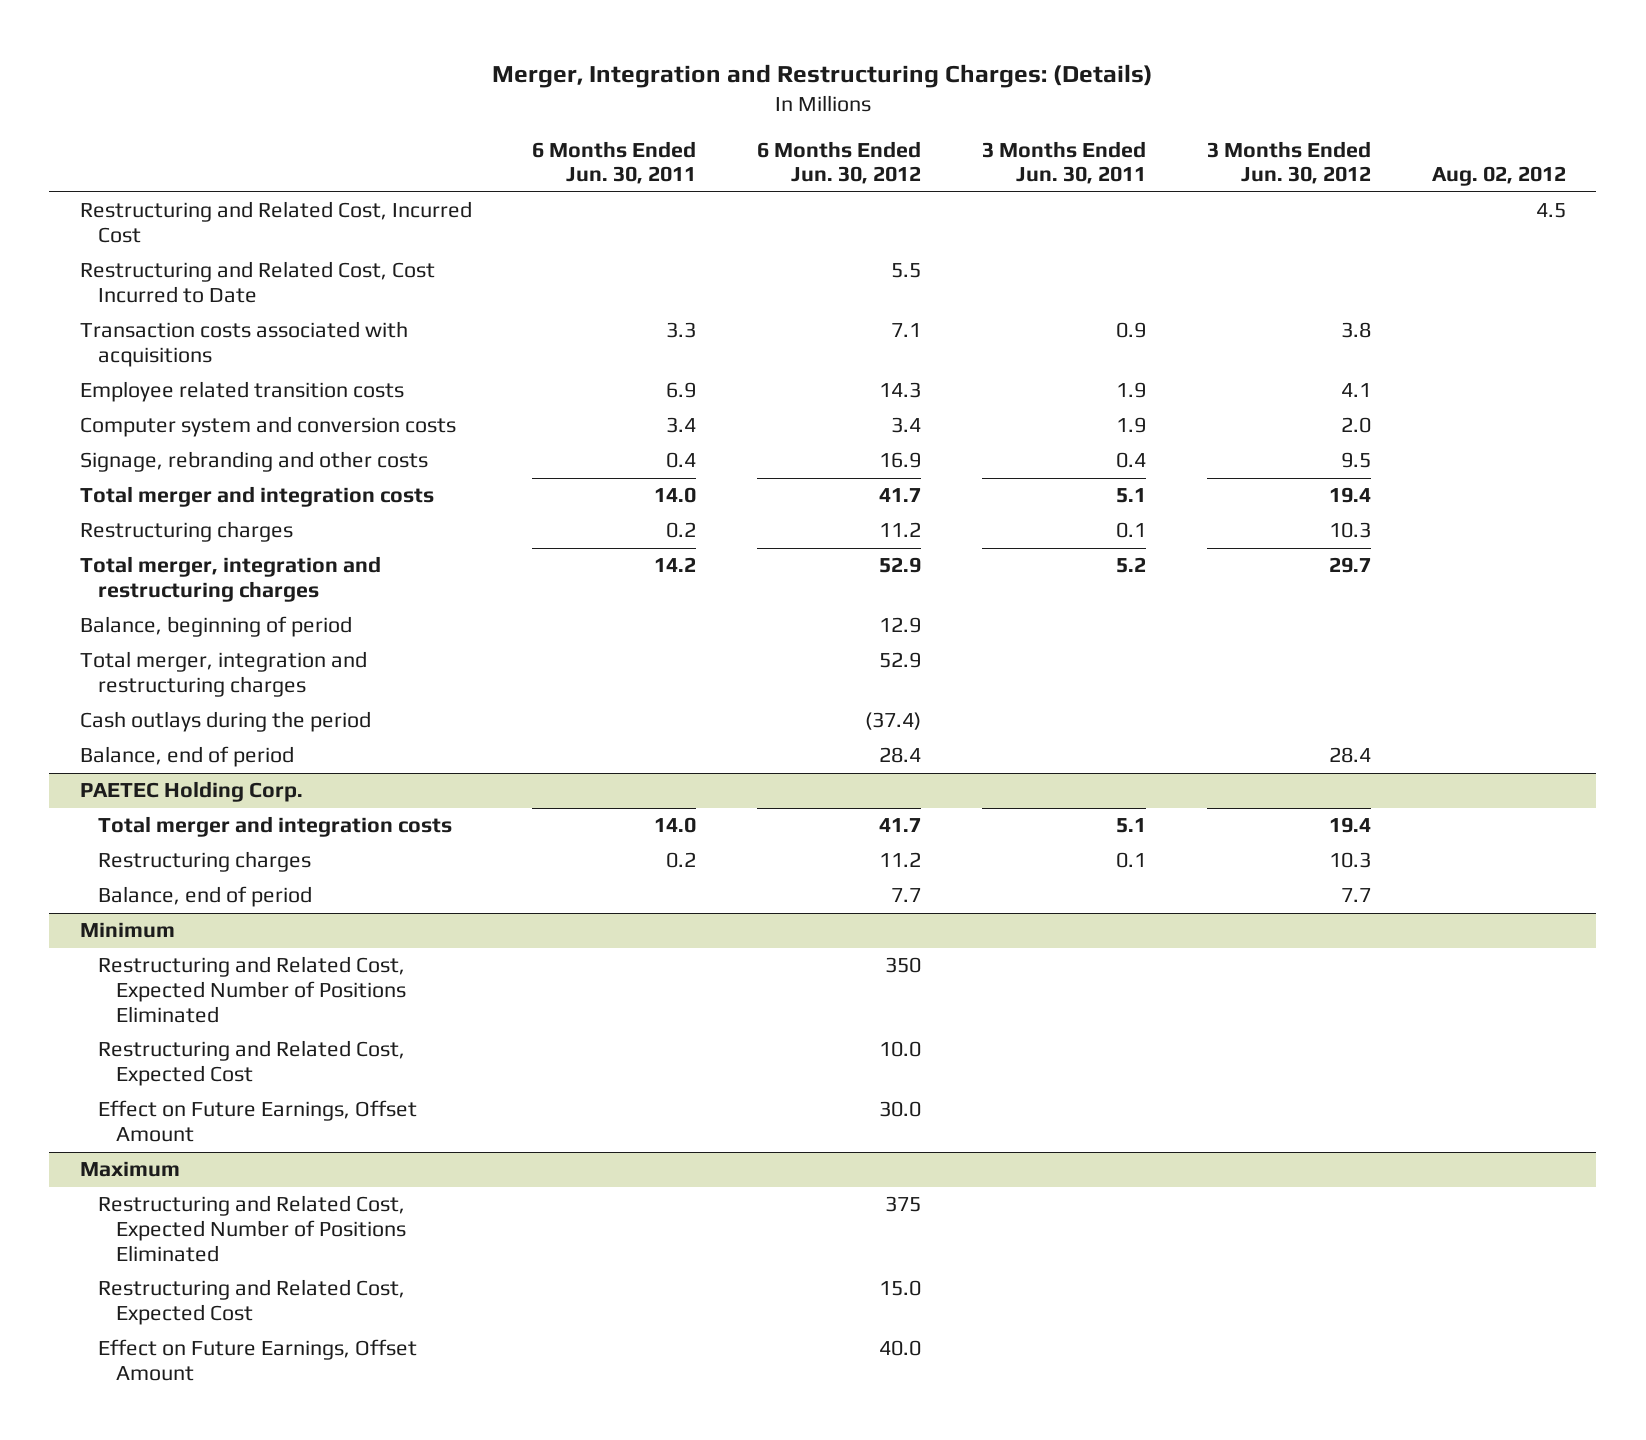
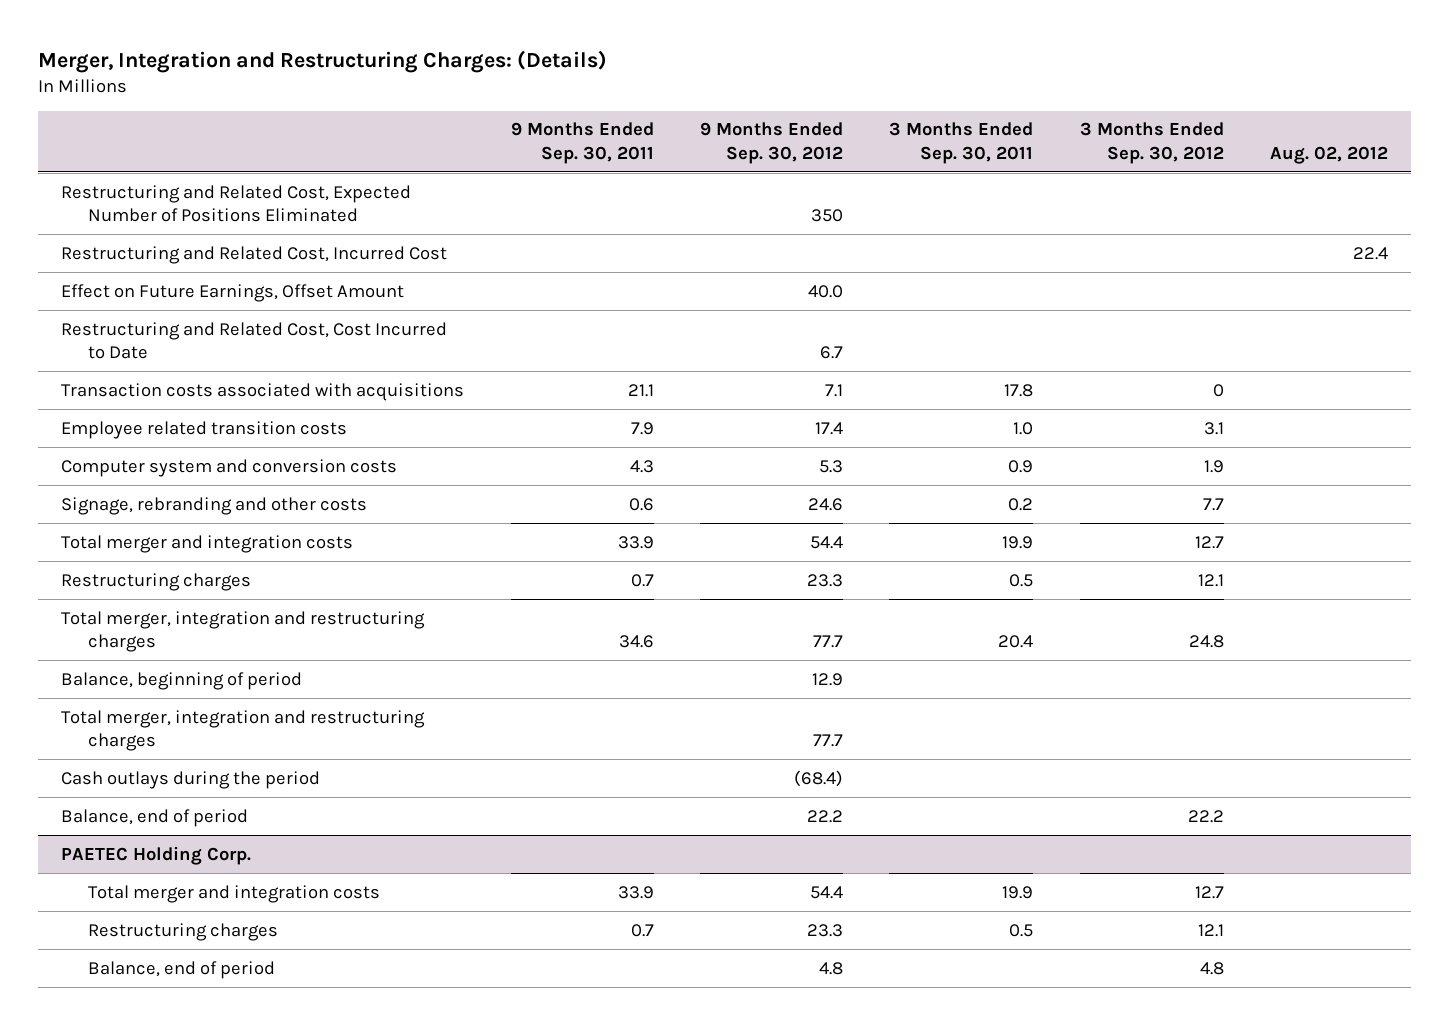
[532,140,697,185] 6 Months Ended Jun. 30, 2011 -> none
[757,140,922,185] 6 Months Ended Jun. 30, 2012 -> none
[982,140,1147,185] 3 Months Ended Jun. 30, 2011 -> none
[1207,140,1372,185] 3 Months Ended Jun. 30, 2012 -> none
none -> [510,122,654,164] 9 Months Ended Sep. 30, 2011
none -> [699,122,843,164] 9 Months Ended Sep. 30, 2012
none -> [889,122,1034,164] 3 Months Ended Sep. 30, 2011
none -> [1079,122,1224,164] 3 Months Ended Sep. 30, 2012
none -> [61,184,412,223] Restructuring and Related Cost, Expected Number of Positions Eliminated
[1535,203,1566,219] 4.5 -> [1352,246,1388,260] 22.4
none -> [61,283,405,302] Effect on Future Earnings, Offset Amount
[79,922,175,939] Minimum -> none
[97,956,407,1023] Restructuring and Related Cost, Expected Number of Positions Eliminated -> none
[97,1040,405,1087] Restructuring and Related Cost, Expected Cost -> none
[97,1100,417,1143] Effect on Future Earnings, Offset Amount -> none
[79,1161,180,1178] Maximum -> none
[97,1195,407,1262] Restructuring and Related Cost, Expected Number of Positions Eliminated -> none
[97,1279,405,1326] Restructuring and Related Cost, Expected Cost -> none
[97,1339,417,1382] Effect on Future Earnings, Offset Amount -> none

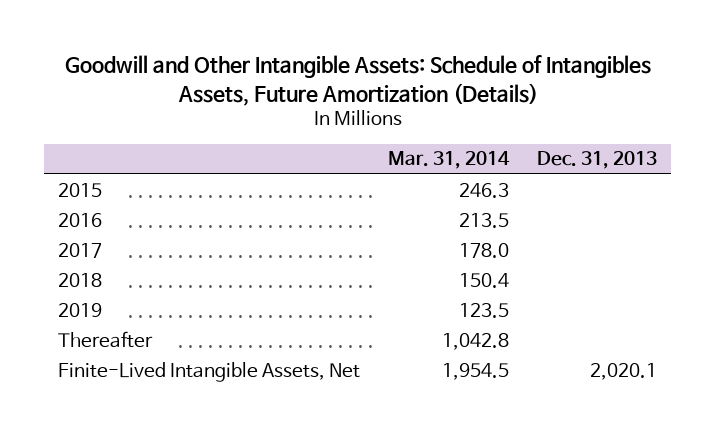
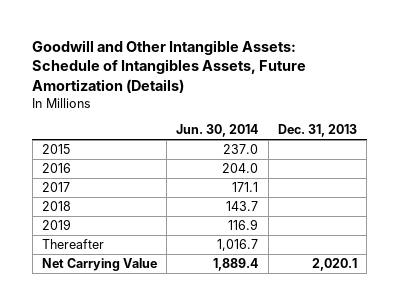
[388,151,511,170] Mar. 31, 2014 -> none
none -> [176,124,259,138] Jun. 30, 2014
[57,361,360,382] Finite-Lived Intangible Assets, Net -> [41,257,157,271] Net Carrying Value

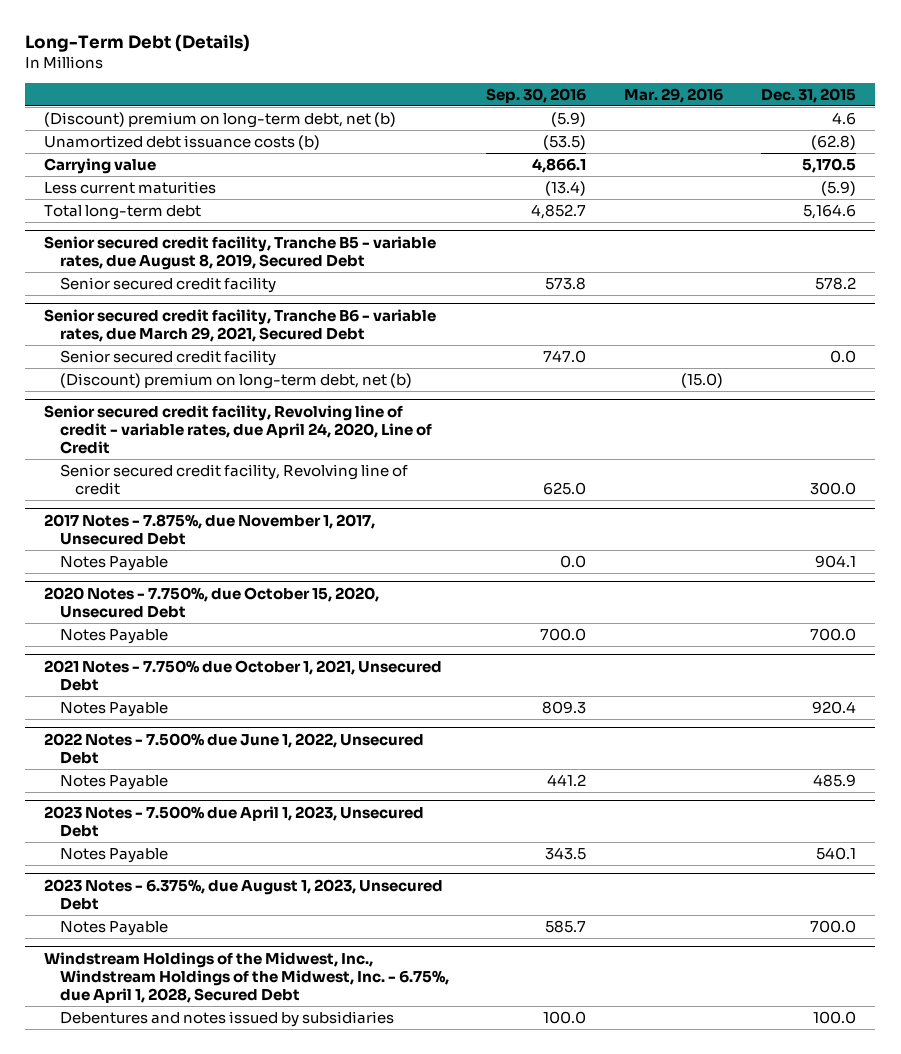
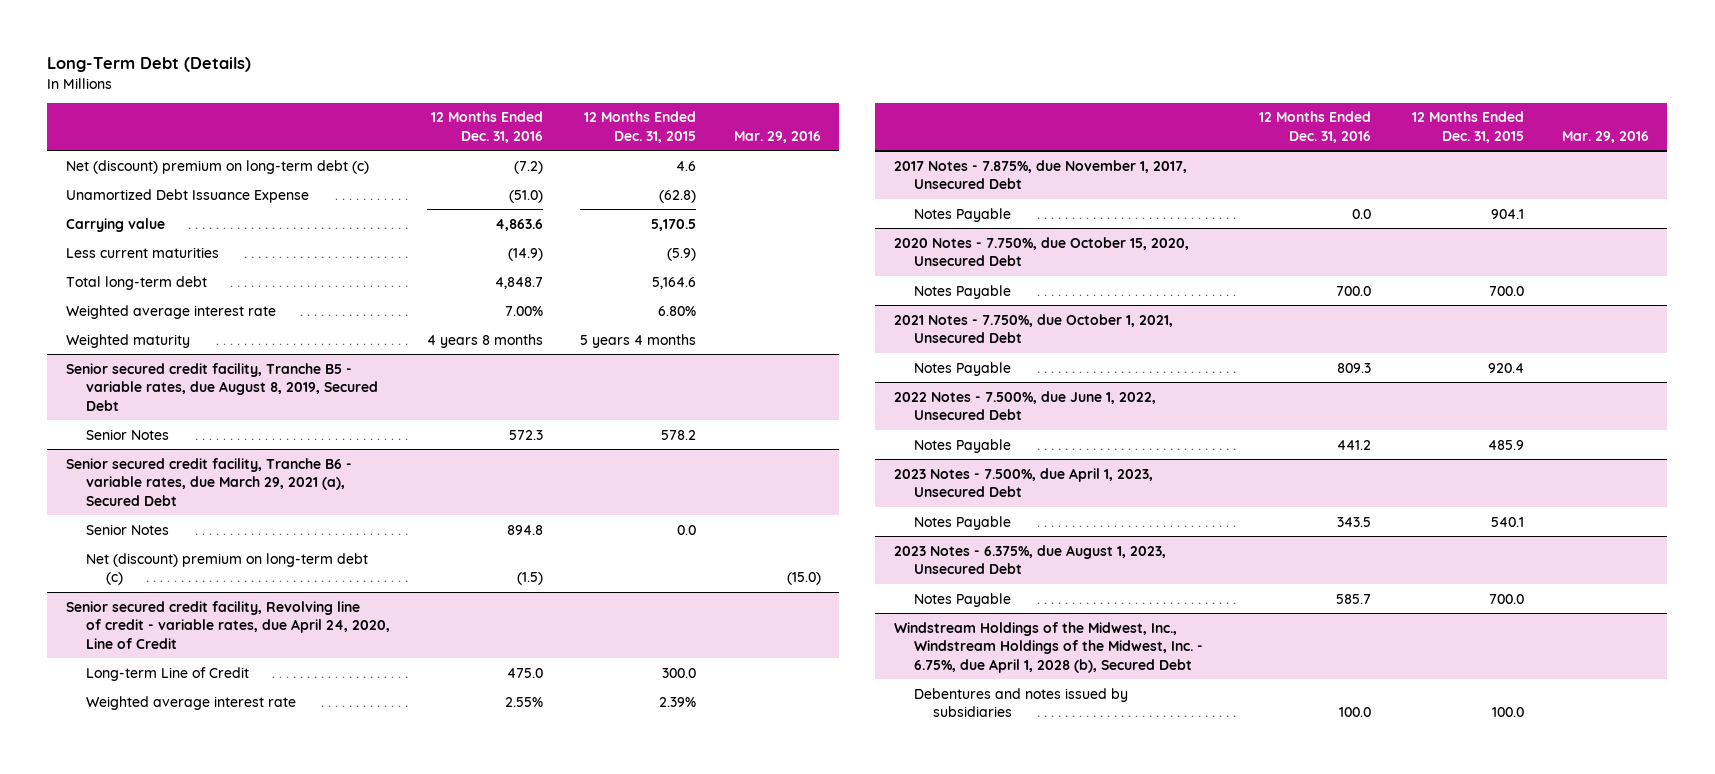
[486,87,587,103] Sep. 30, 2016 -> none
[761,87,857,103] Dec. 31, 2015 -> none
none -> [431,111,544,143] 12 Months Ended Dec. 31, 2016
none -> [584,111,697,143] 12 Months Ended Dec. 31, 2015
[44,111,397,128] (Discount) premium on long-term debt, net (b) -> [65,159,369,174] Net (discount) premium on long-term debt (c)
[44,134,321,150] Unamortized debt issuance costs (b) -> [65,188,309,203] Unamortized Debt Issuance Expense
none -> [65,304,276,319] Weighted average interest rate
none -> [65,333,190,348] Weighted maturity
[59,276,276,293] Senior secured credit facility -> [85,428,169,440] Senior Notes
[44,308,437,342] Senior secured credit facility, Tranche B6 - variable rates, due March 29, 2021, Secured Debt -> [65,457,352,506] Senior secured credit facility, Tranche B6 - variable rates, due March 29, 2021 (a), Secured Debt
[59,349,276,366] Senior secured credit facility -> [85,523,169,535] Senior Notes
[59,372,412,389] (Discount) premium on long-term debt, net (b) -> [85,552,368,586] Net (discount) premium on long-term debt (c)
[59,463,408,495] Senior secured credit facility, Revolving line of credit -> [85,666,249,681] Long-term Line of Credit
none -> [85,695,296,710] Weighted average interest rate
[44,659,443,691] 2021 Notes - 7.750% due October 1, 2021, Unsecured Debt -> [893,313,1173,344] 2021 Notes - 7.750%, due October 1, 2021, Unsecured Debt
[44,732,425,764] 2022 Notes - 7.500% due June 1, 2022, Unsecured Debt -> [893,390,1156,421] 2022 Notes - 7.500%, due June 1, 2022, Unsecured Debt
[44,805,425,837] 2023 Notes - 7.500% due April 1, 2023, Unsecured Debt -> [893,467,1153,498] 2023 Notes - 7.500%, due April 1, 2023, Unsecured Debt
[44,951,449,1003] Windstream Holdings of the Midwest, Inc., Windstream Holdings of the Midwest, Inc. - 6.75%, due April 1, 2028, Secured Debt -> [893,621,1203,673] Windstream Holdings of the Midwest, Inc., Windstream Holdings of the Midwest, Inc. - 6.75%, due April 1, 2028 (b), Secured Debt

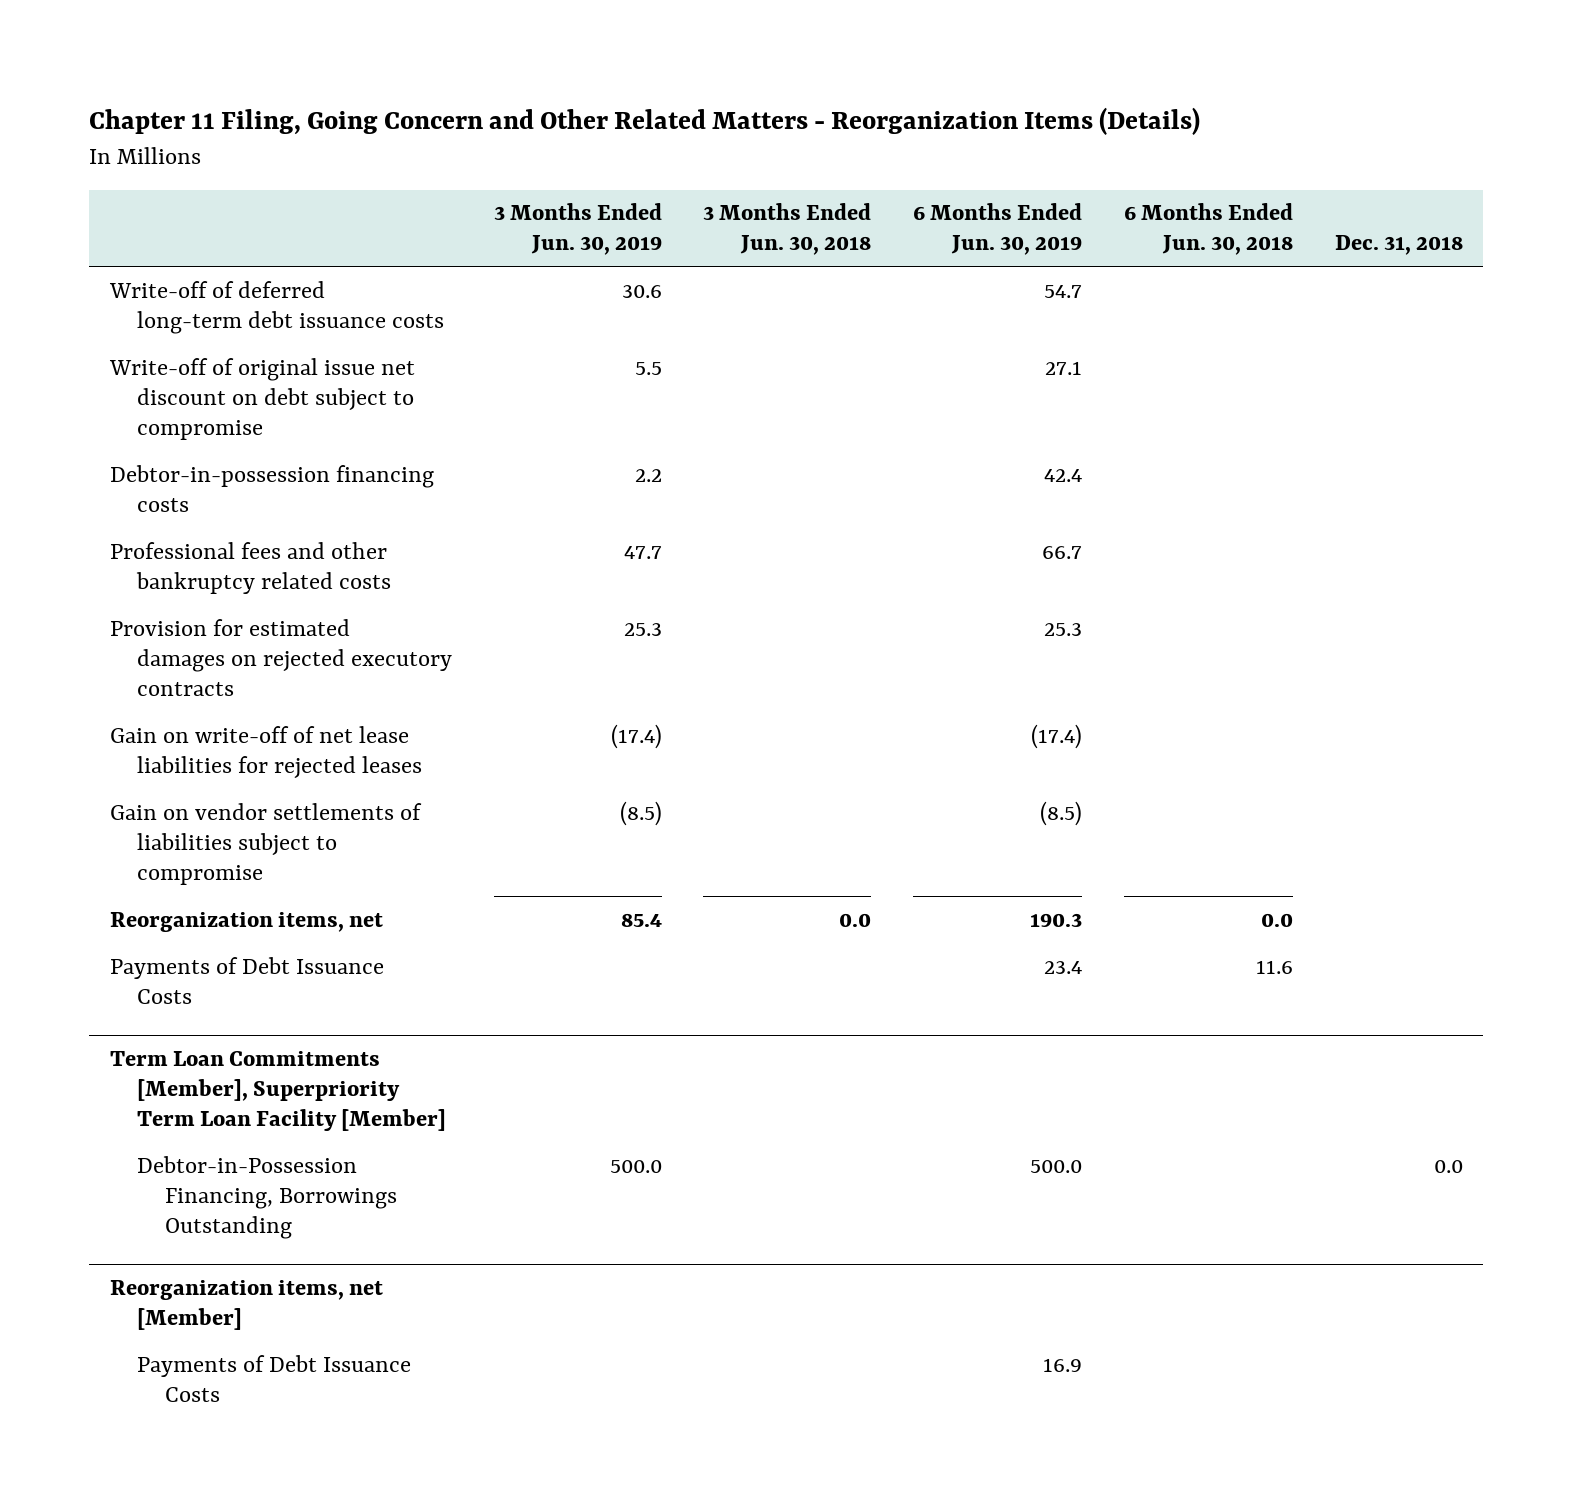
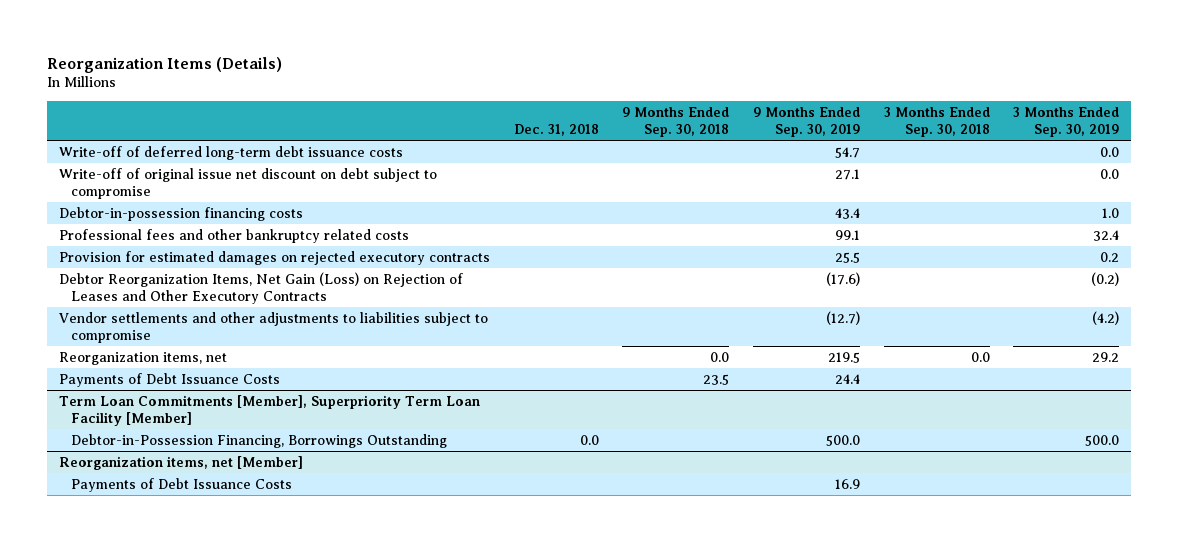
[88,106,1200,135] Chapter 11 Filing, Going Concern and Other Related Matters - Reorganization Items (Details) -> [47,56,283,73] Reorganization Items (Details)
[493,203,662,256] 3 Months Ended Jun. 30, 2019 -> none
[703,203,872,256] 3 Months Ended Jun. 30, 2018 -> none
[913,203,1083,256] 6 Months Ended Jun. 30, 2019 -> none
[1123,203,1293,256] 6 Months Ended Jun. 30, 2018 -> none
none -> [622,106,730,138] 9 Months Ended Sep. 30, 2018
none -> [752,106,860,138] 9 Months Ended Sep. 30, 2019
none -> [883,106,990,138] 3 Months Ended Sep. 30, 2018
none -> [1013,106,1120,138] 3 Months Ended Sep. 30, 2019
[109,725,423,778] Gain on write-off of net lease liabilities for rejected leases -> [59,271,464,305] Debtor Reorganization Items, Net Gain (Loss) on Rejection of Leases and Other Executory Contracts
[109,802,422,885] Gain on vendor settlements of liabilities subject to compromise -> [59,311,489,344] Vendor settlements and other adjustments to liabilities subject to compromise

